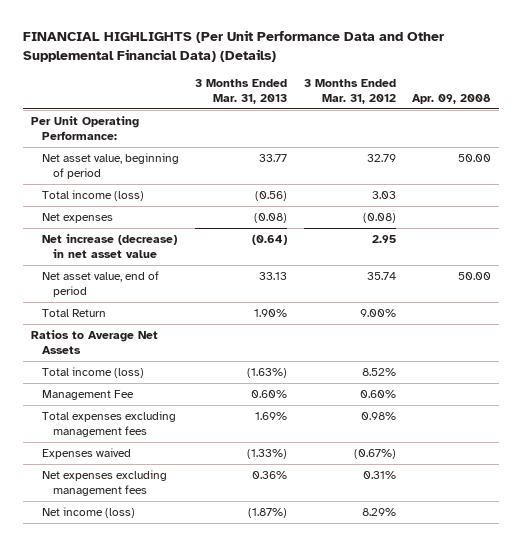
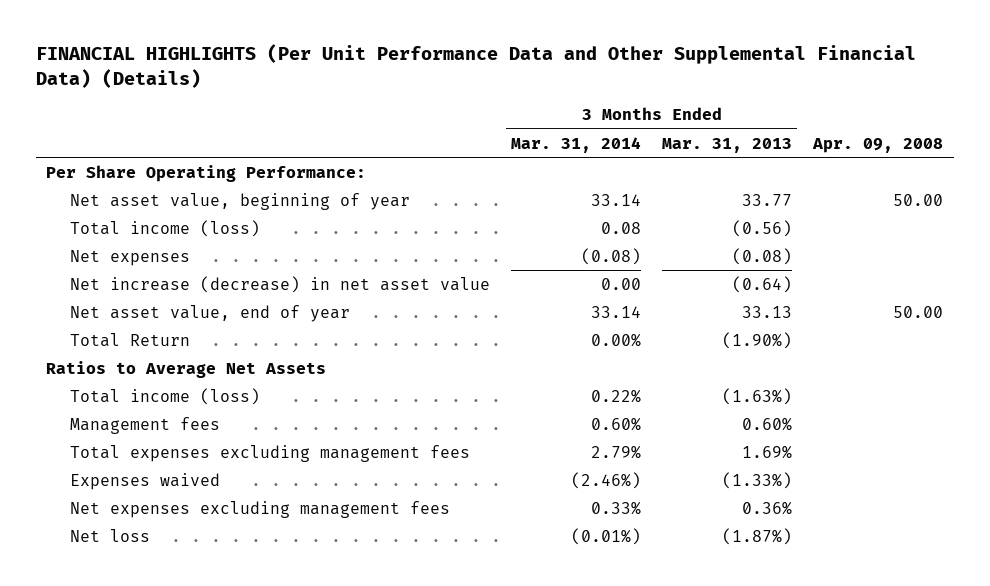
[303,78,396,104] 3 Months Ended Mar. 31, 2012 -> none
none -> [511,136,642,153] Mar. 31, 2014
[31,115,140,141] Per Unit Operating Performance: -> [46,164,367,182] Per Share Operating Performance:
[42,152,180,180] Net asset value, beginning of period -> [70,192,411,210] Net asset value, beginning of year
[42,270,160,298] Net asset value, end of period -> [70,304,351,322] Net asset value, end of year
[254,308,288,317] 1.90% -> [722,331,793,349] (1.90%)
[42,389,135,400] Management Fee -> [70,416,221,434] Management fees
[42,506,136,518] Net income (loss) -> [70,528,151,542] Net loss

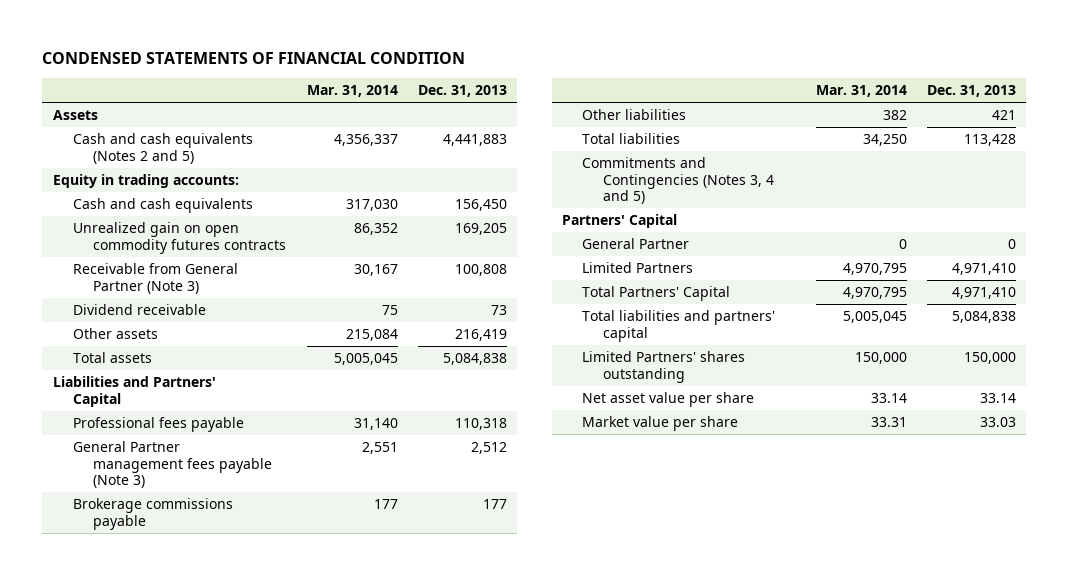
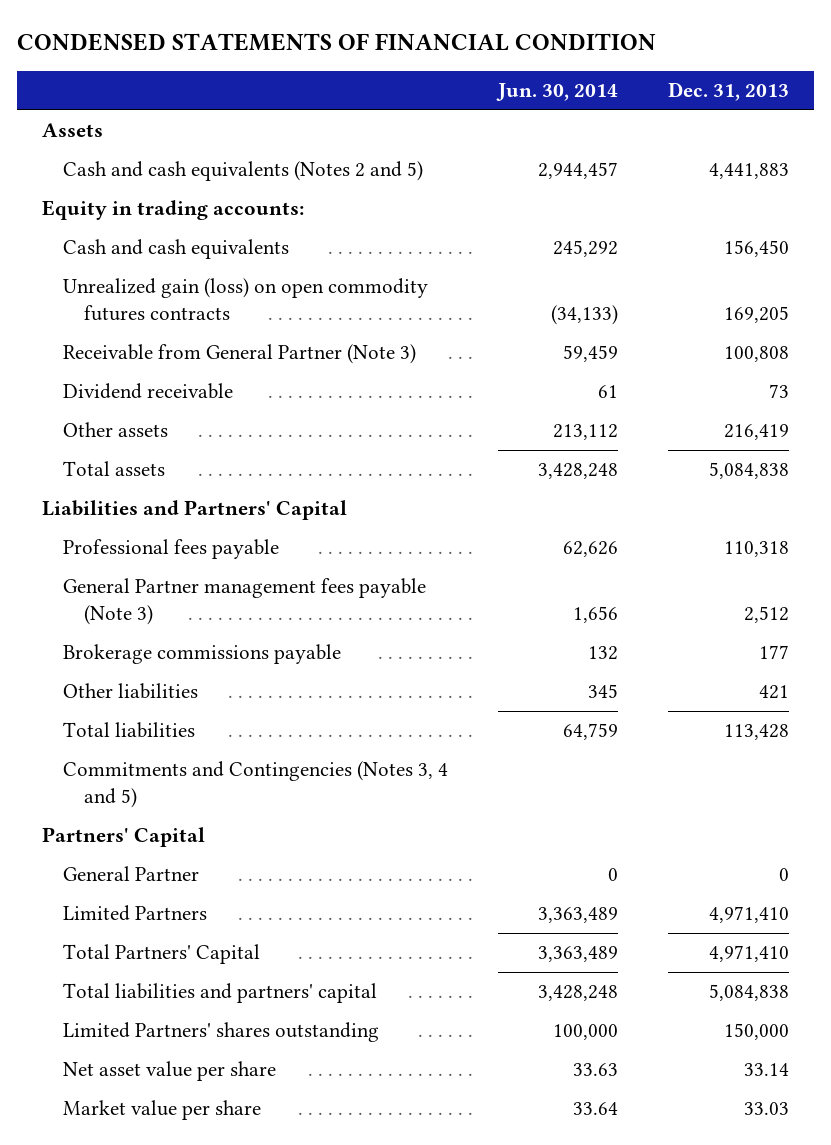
[306,85,398,98] Mar. 31, 2014 -> none
none -> [496,83,619,102] Jun. 30, 2014
[72,222,287,254] Unrealized gain on open commodity futures contracts -> [63,278,429,322] Unrealized gain (loss) on open commodity futures contracts

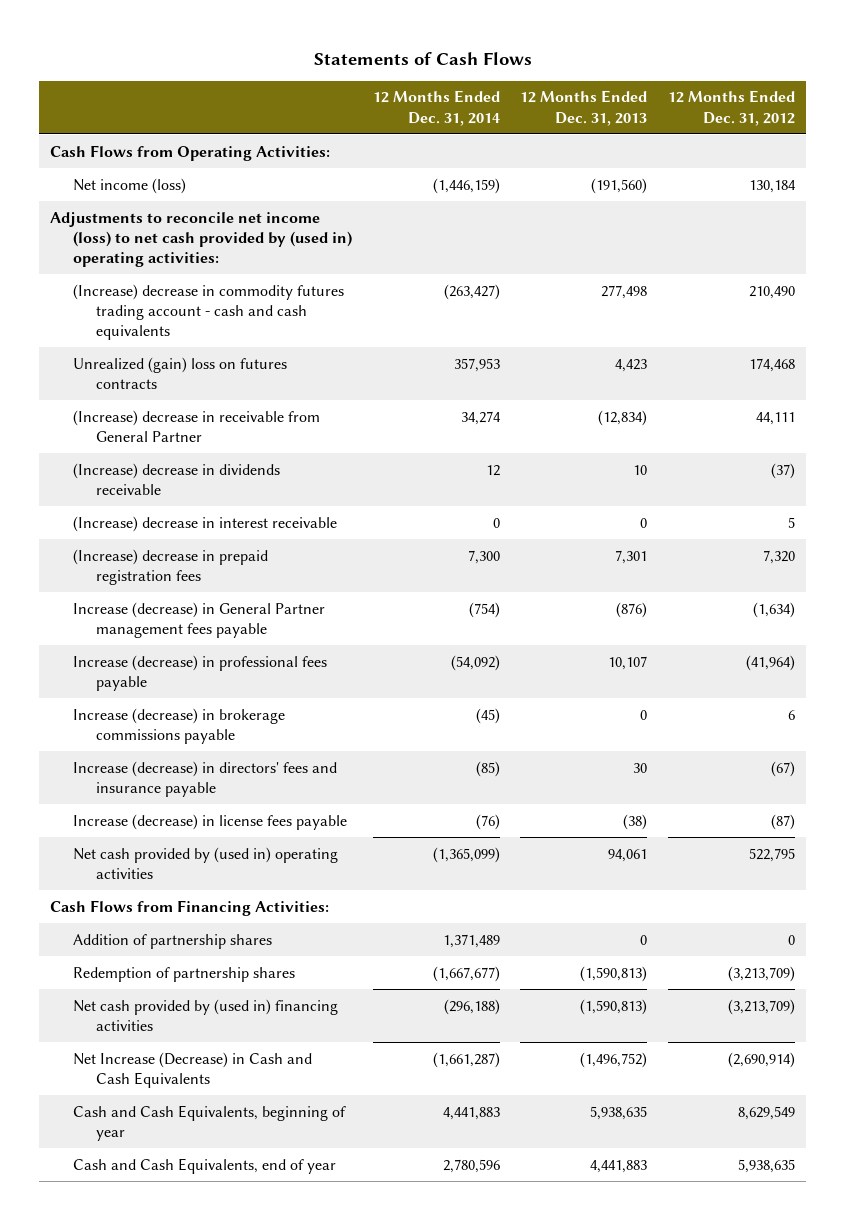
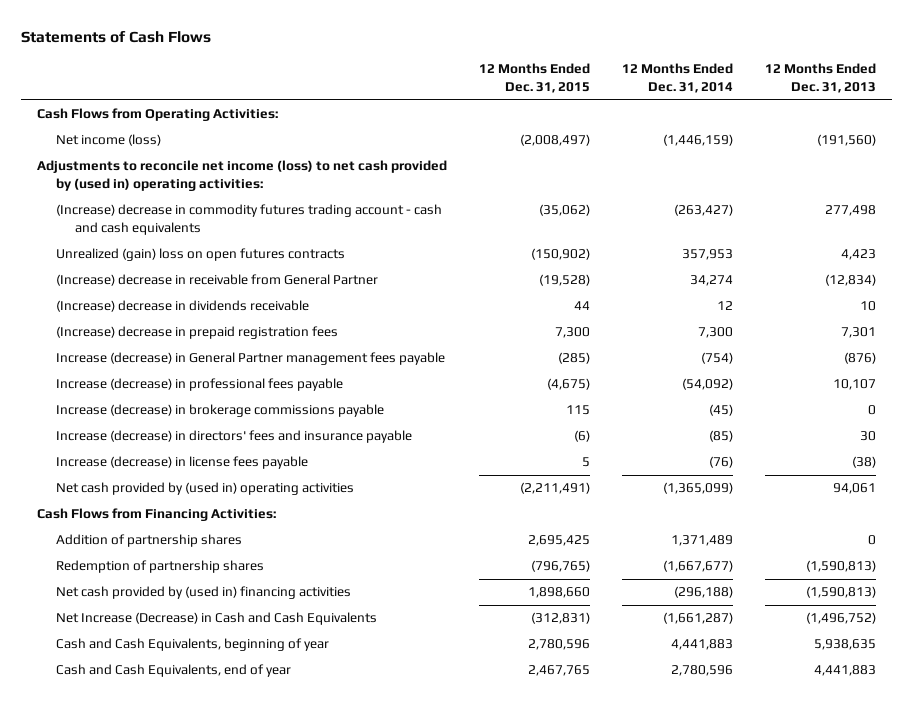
[668,90,796,126] 12 Months Ended Dec. 31, 2012 -> none
none -> [478,63,590,93] 12 Months Ended Dec. 31, 2015
[72,356,287,389] Unrealized (gain) loss on futures contracts -> [56,248,346,262] Unrealized (gain) loss on open futures contracts
[72,515,337,532] (Increase) decrease in interest receivable -> none

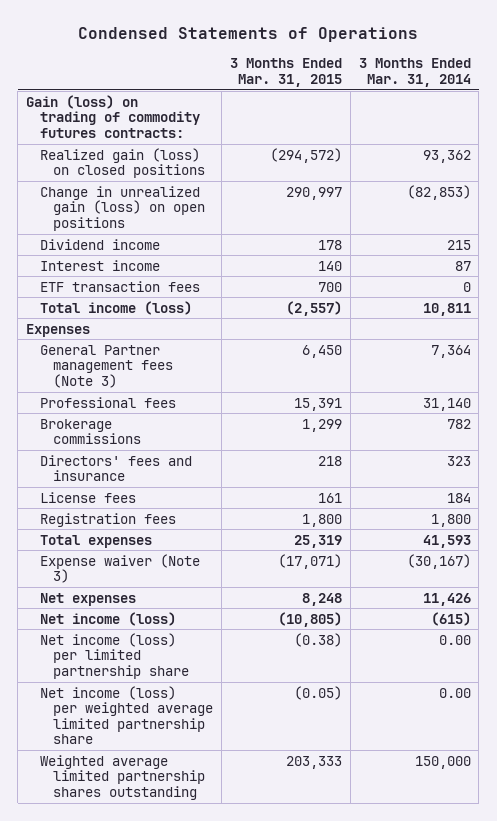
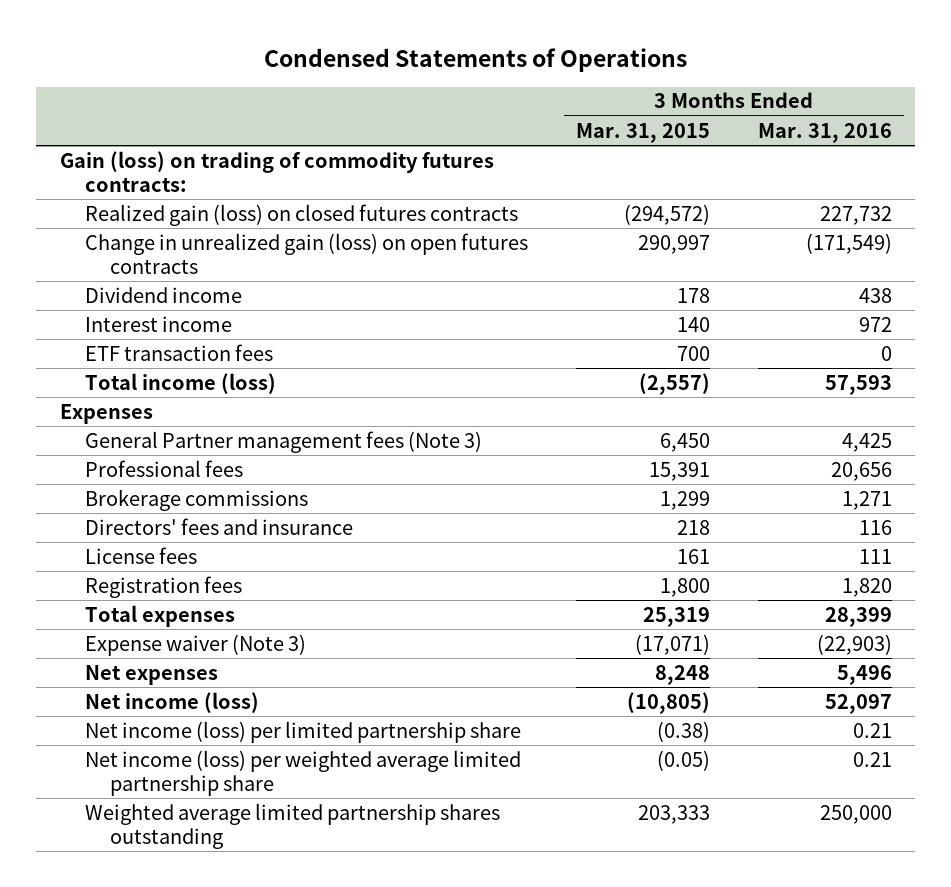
[358,58,471,87] 3 Months Ended Mar. 31, 2014 -> none
none -> [757,122,892,143] Mar. 31, 2016
[39,147,206,179] Realized gain (loss) on closed positions -> [85,203,519,226] Realized gain (loss) on closed futures contracts
[39,185,206,231] Change in unrealized gain (loss) on open positions -> [85,232,529,274] Change in unrealized gain (loss) on open futures contracts

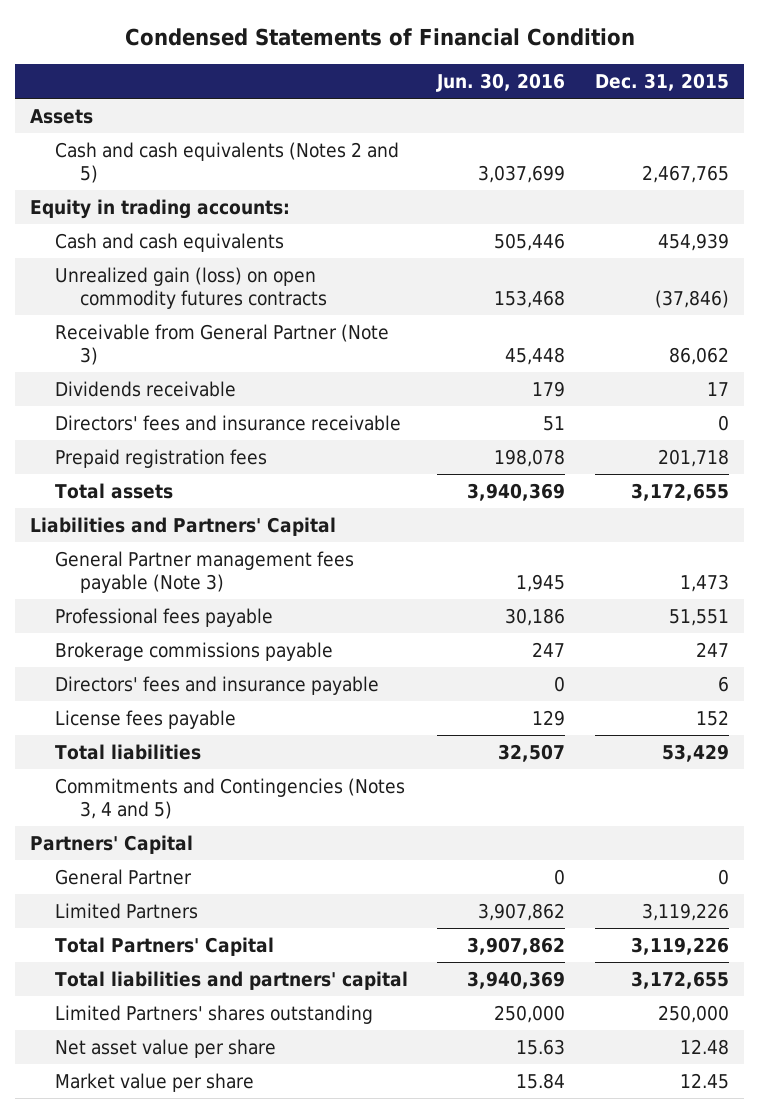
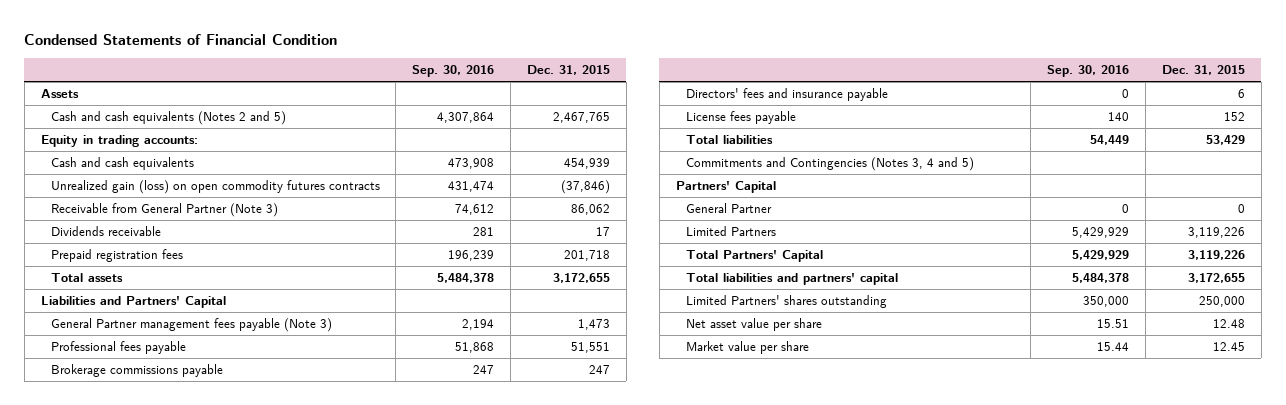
[436,73,566,93] Jun. 30, 2016 -> none
none -> [412,65,495,78] Sep. 30, 2016
[54,415,401,432] Directors' fees and insurance receivable -> none

